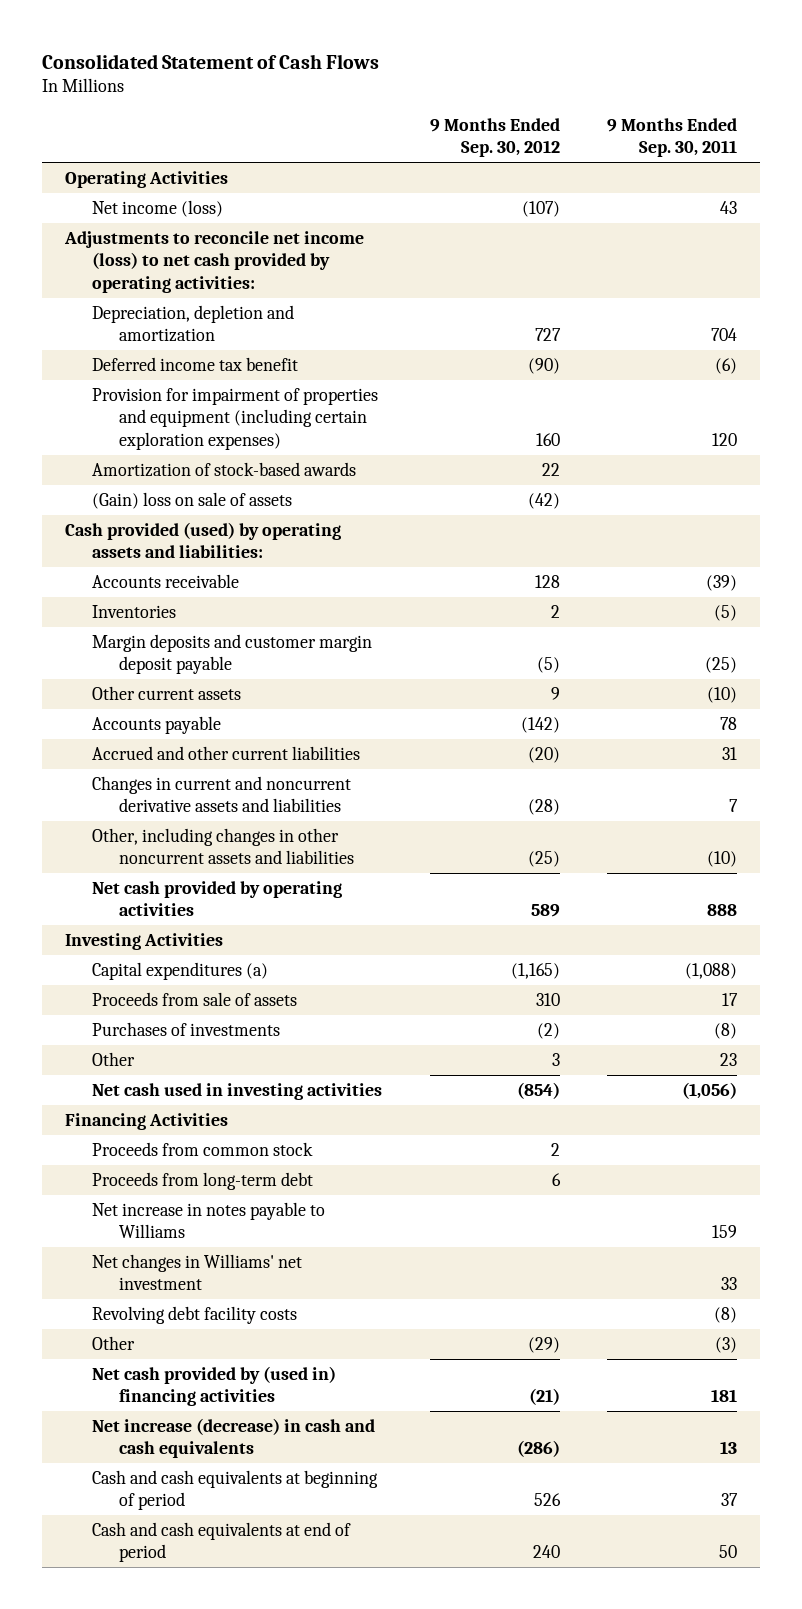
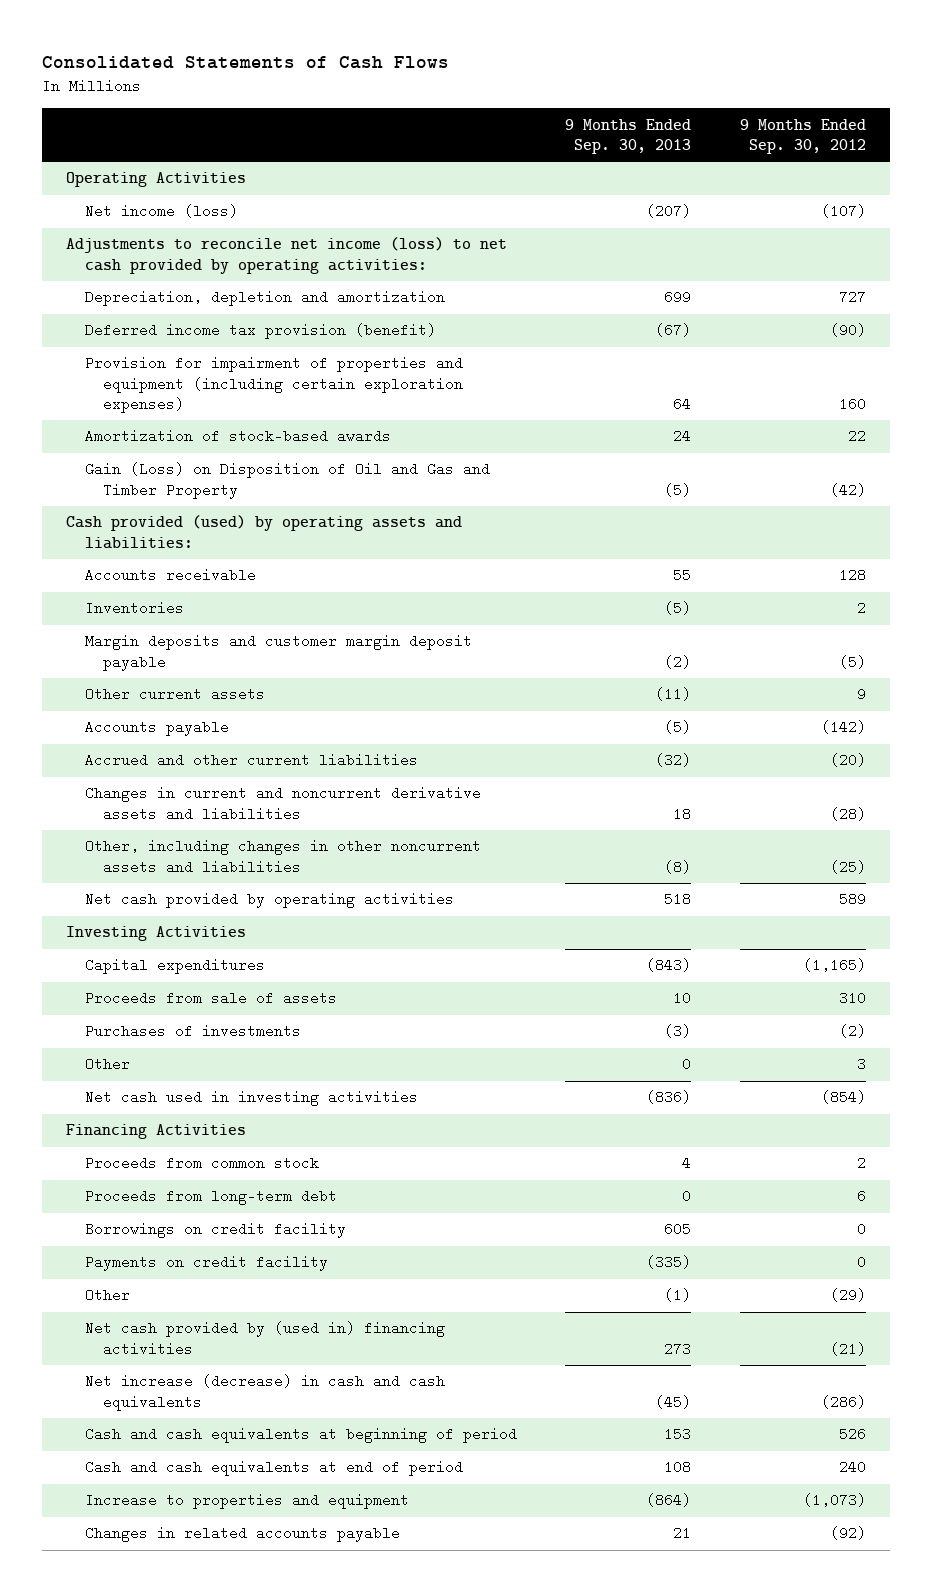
[41,53,379,69] Consolidated Statement of Cash Flows -> [41,56,449,70] Consolidated Statements of Cash Flows
[606,117,737,158] 9 Months Ended Sep. 30, 2011 -> none
none -> [565,118,692,154] 9 Months Ended Sep. 30, 2013
[92,356,299,371] Deferred income tax benefit -> [84,323,436,340] Deferred income tax provision (benefit)
[92,491,293,509] (Gain) loss on sale of assets -> none
none -> [84,462,490,499] Gain (Loss) on Disposition of Oil and Gas and Timber Property
[92,961,269,980] Capital expenditures (a) -> [84,958,265,975] Capital expenditures
[92,1201,326,1239] Net increase in notes payable to Williams -> none
[92,1253,303,1291] Net changes in Williams' net investment -> none
[92,1305,298,1324] Revolving debt facility costs -> none
none -> [84,1222,346,1239] Borrowings on credit facility
none -> [84,1255,328,1272] Payments on credit facility
none -> [84,1493,409,1510] Increase to properties and equipment
none -> [84,1526,400,1543] Changes in related accounts payable

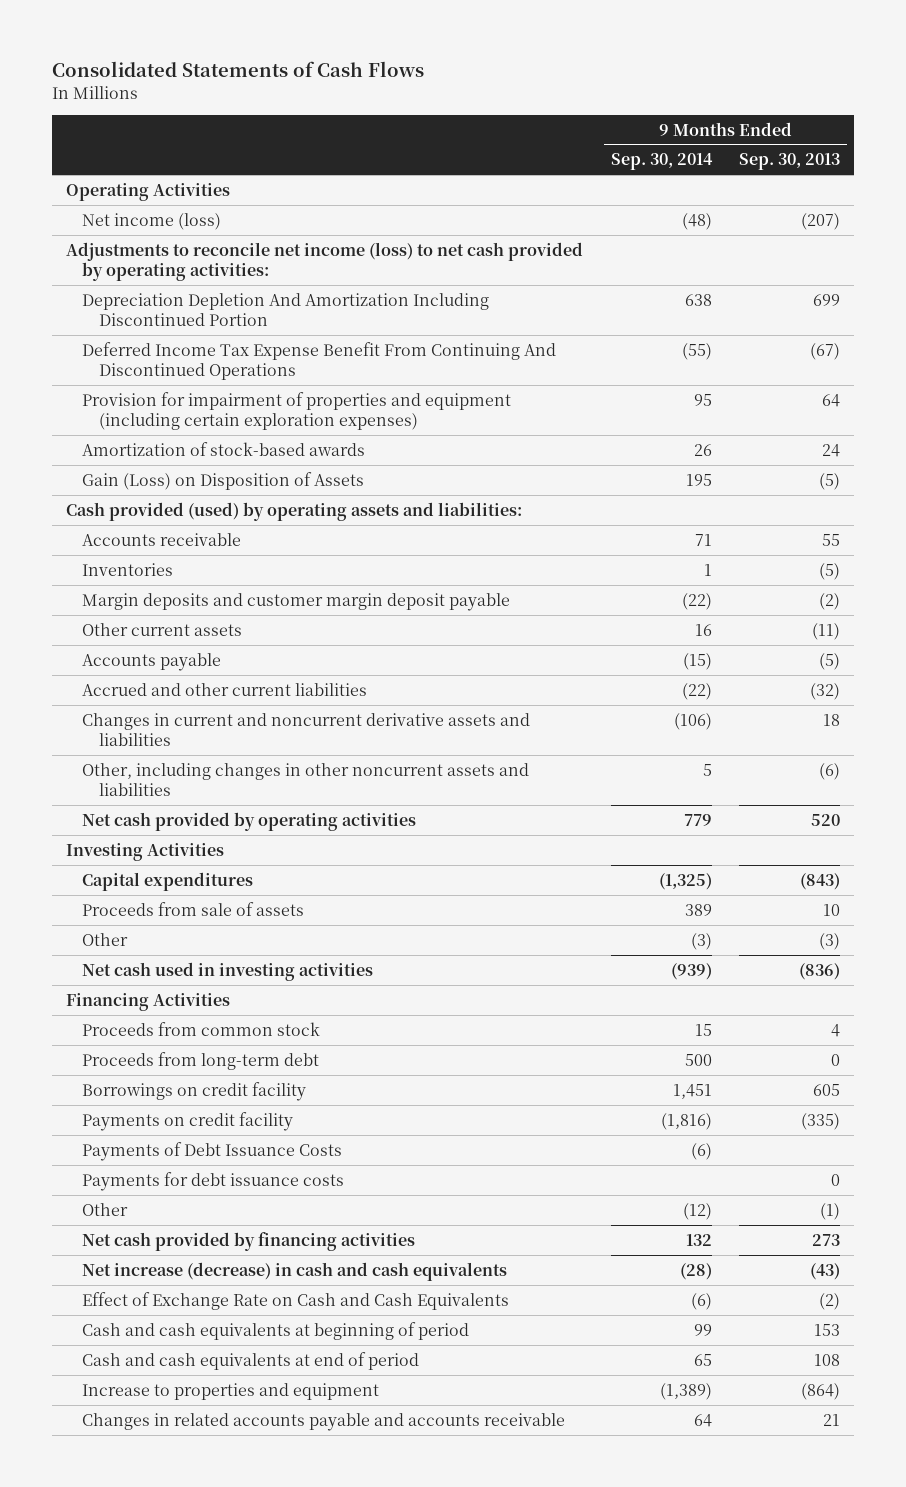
[739,118,866,154] 9 Months Ended Sep. 30, 2012 -> none
none -> [610,153,713,171] Sep. 30, 2014
[84,290,445,307] Depreciation, depletion and amortization -> [82,292,490,326] Depreciation Depletion And Amortization Including Discontinued Portion
[84,323,436,340] Deferred income tax provision (benefit) -> [82,341,557,380] Deferred Income Tax Expense Benefit From Continuing And Discontinued Operations
[84,462,490,499] Gain (Loss) on Disposition of Oil and Gas and Timber Property -> none
none -> [82,471,365,490] Gain (Loss) on Disposition of Assets
[664,859,692,874] (8) -> [819,762,841,780] (6)
[664,892,692,907] 518 -> [811,813,841,826] 520
[84,1024,301,1039] Purchases of investments -> none
[682,1057,692,1072] 0 -> [819,932,841,950] (3)
none -> [82,1141,343,1161] Payments of Debt Issuance Costs
none -> [82,1171,345,1191] Payments for debt issuance costs
[84,1321,445,1356] Net cash provided by (used in) financing activities -> [82,1231,416,1251] Net cash provided by financing activities
[655,1394,692,1409] (45) -> [810,1262,841,1280] (43)
none -> [82,1291,510,1310] Effect of Exchange Rate on Cash and Cash Equivalents
[84,1526,400,1543] Changes in related accounts payable -> [82,1412,566,1431] Changes in related accounts payable and accounts receivable

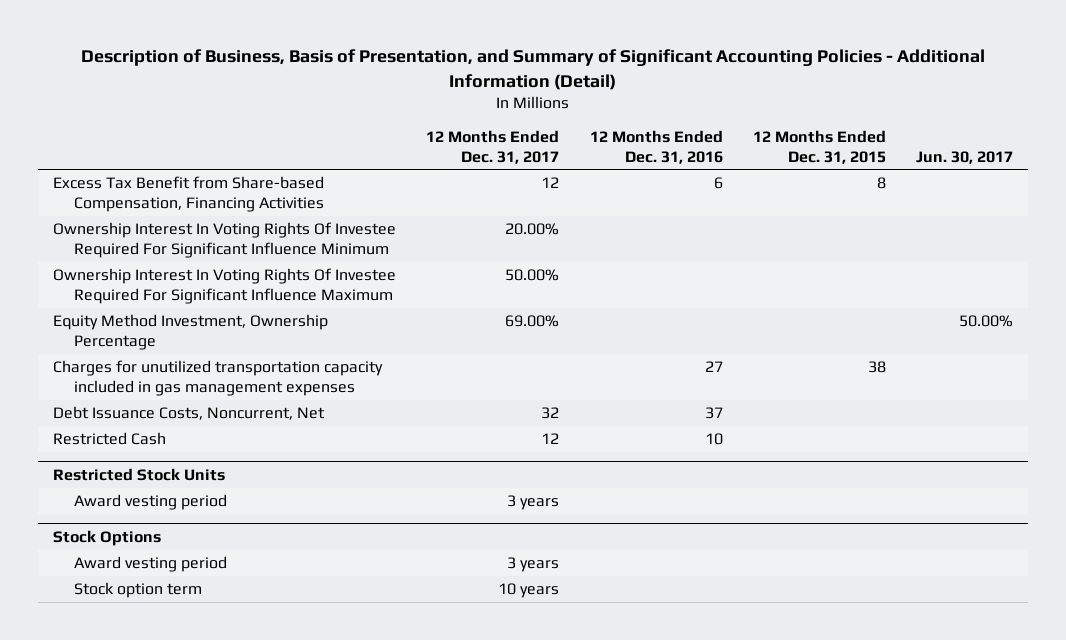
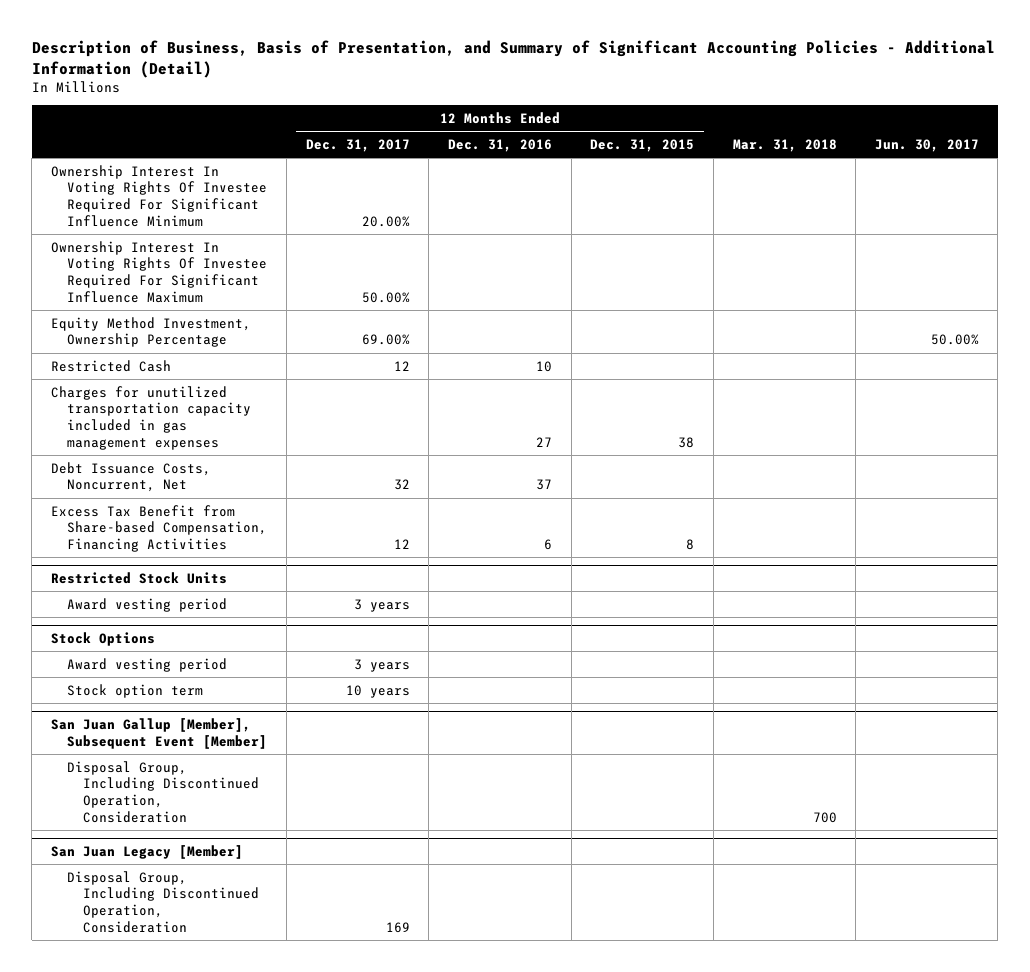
none -> [732,138,837,152] Mar. 31, 2018
[52,432,166,446] Restricted Cash -> [51,359,172,372] Restricted Cash
[52,176,325,212] Excess Tax Benefit from Share-based Compensation, Financing Activities -> [51,504,268,553] Excess Tax Benefit from Share-based Compensation, Financing Activities
none -> [51,718,268,749] San Juan Gallup [Member], Subsequent Event [Member]
none -> [67,760,260,823] Disposal Group, Including Discontinued Operation, Consideration
none -> [51,845,244,860] San Juan Legacy [Member]
none -> [67,870,260,933] Disposal Group, Including Discontinued Operation, Consideration

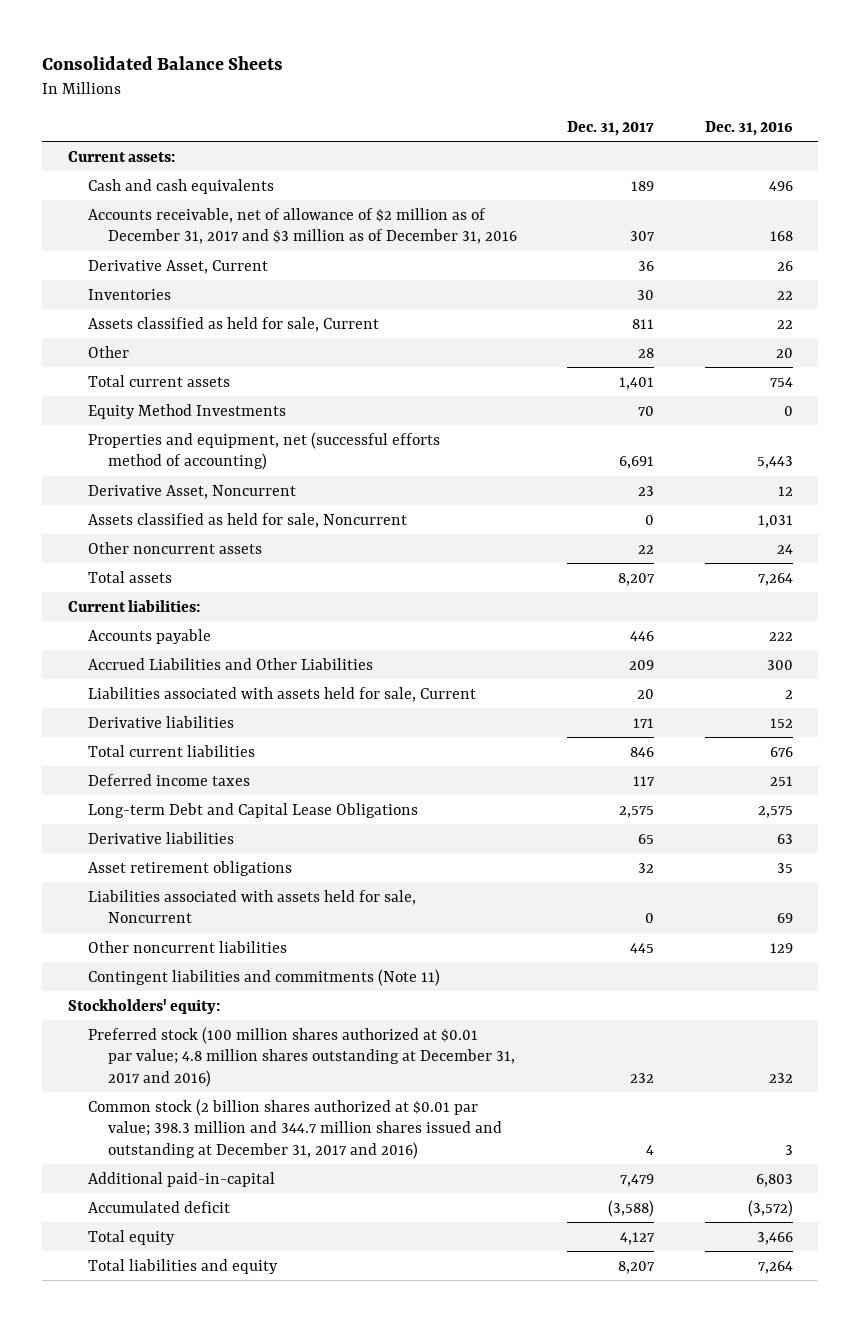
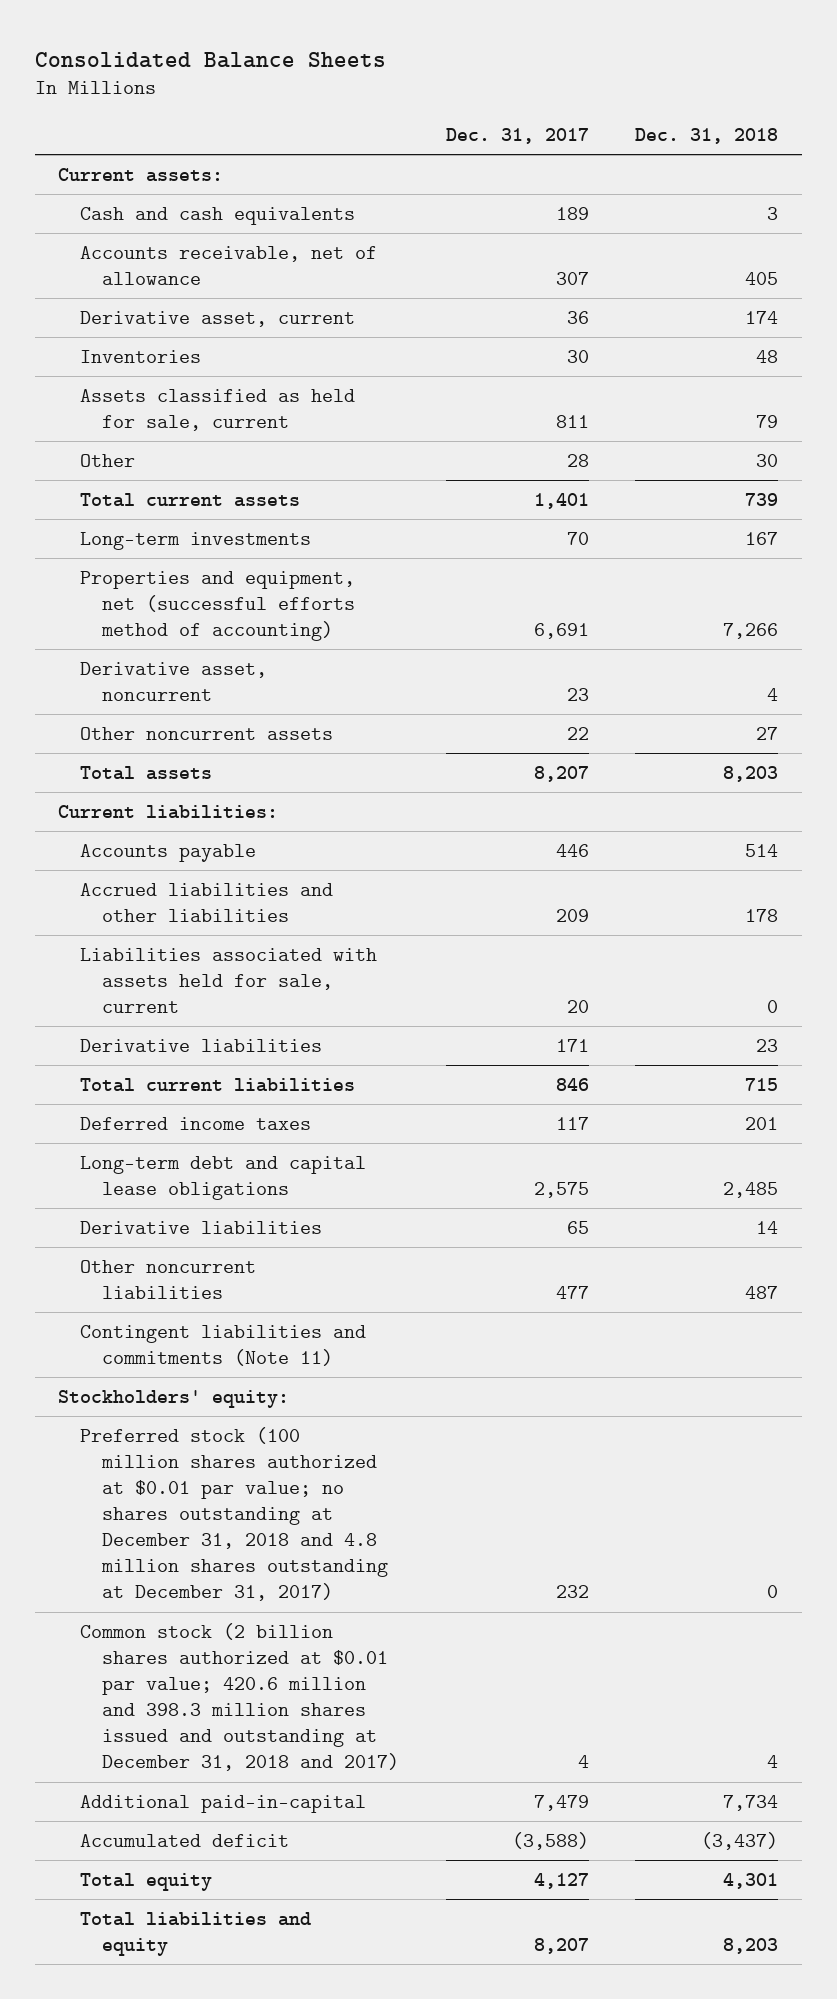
[704,120,793,136] Dec. 31, 2016 -> none
none -> [635,127,779,144] Dec. 31, 2018
[87,207,517,245] Accounts receivable, net of allowance of $2 million as of December 31, 2017 and $3 million as of December 31, 2016 -> [80,245,378,285] Accounts receivable, net of allowance
[87,259,268,274] Derivative Asset, Current -> [80,310,356,327] Derivative asset, current
[87,316,379,332] Assets classified as held for sale, Current -> [80,388,356,431] Assets classified as held for sale, current
[87,403,286,419] Equity Method Investments -> none
none -> [80,531,312,550] Long-term investments
[87,512,407,528] Assets classified as held for sale, Noncurrent -> none
[87,484,296,499] Derivative Asset, Noncurrent -> [80,661,268,701] Derivative asset, noncurrent
[87,657,373,670] Accrued Liabilities and Other Liabilities -> [80,882,334,922] Accrued liabilities and other liabilities
[87,686,476,702] Liabilities associated with assets held for sale, Current -> [80,947,378,1013] Liabilities associated with assets held for sale, current
[87,802,418,818] Long-term Debt and Capital Lease Obligations -> [80,1155,367,1200] Long-term debt and capital lease obligations
[87,860,292,876] Asset retirement obligations -> none
[87,889,416,924] Liabilities associated with assets held for sale, Noncurrent -> none
[630,942,655,953] 445 -> [555,1285,589,1299] 477
[87,1026,515,1087] Preferred stock (100 million shares authorized at $0.01 par value; 4.8 million shares outstanding at December 31, 2017 and 2016) -> [80,1426,389,1602] Preferred stock (100 million shares authorized at $0.01 par value; no shares outstanding at December 31, 2018 and 4.8 million shares outstanding at December 31, 2017)
[87,1098,502,1159] Common stock (2 billion shares authorized at $0.01 par value; 398.3 million and 344.7 million shares issued and outstanding at December 31, 2017 and 2016) -> [80,1622,400,1772] Common stock (2 billion shares authorized at $0.01 par value; 420.6 million and 398.3 million shares issued and outstanding at December 31, 2018 and 2017)

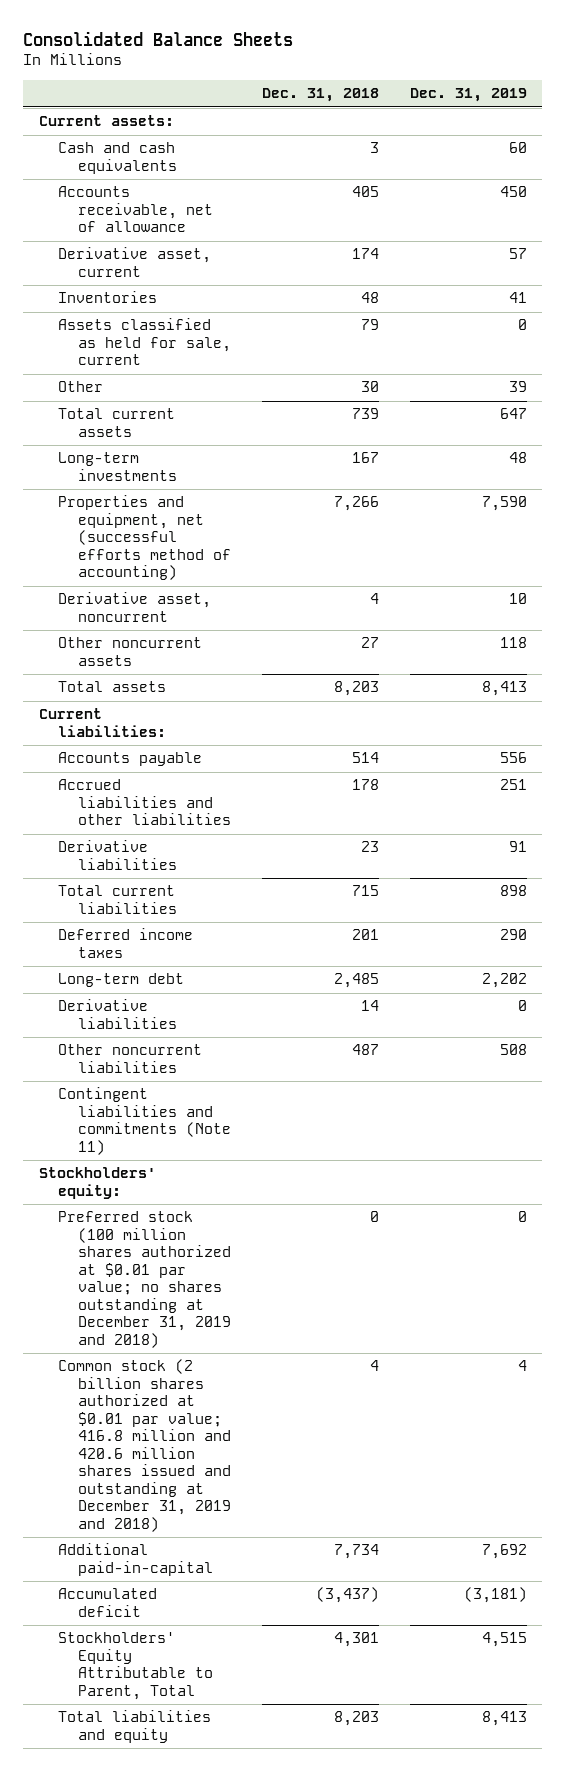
[445,127,589,144] Dec. 31, 2017 -> none
none -> [409,88,527,103] Dec. 31, 2019
[80,947,378,1013] Liabilities associated with assets held for sale, current -> none
[80,1155,367,1200] Long-term debt and capital lease obligations -> [58,973,185,988] Long-term debt
[80,1426,389,1602] Preferred stock (100 million shares authorized at $0.01 par value; no shares outstanding at December 31, 2018 and 4.8 million shares outstanding at December 31, 2017) -> [58,1211,232,1348] Preferred stock (100 million shares authorized at $0.01 par value; no shares outstanding at December 31, 2019 and 2018)
[80,1622,400,1772] Common stock (2 billion shares authorized at $0.01 par value; 420.6 million and 398.3 million shares issued and outstanding at December 31, 2018 and 2017) -> [58,1359,232,1532] Common stock (2 billion shares authorized at $0.01 par value; 416.8 million and 420.6 million shares issued and outstanding at December 31, 2019 and 2018)
[80,1872,213,1891] Total equity -> [58,1632,214,1700] Stockholders' Equity Attributable to Parent, Total

